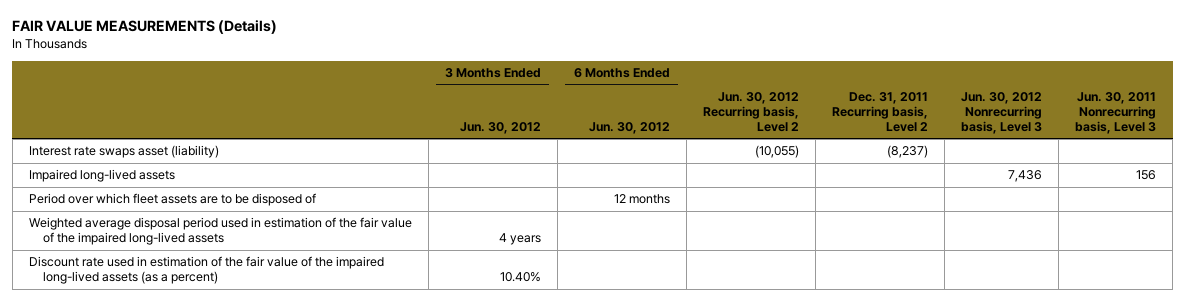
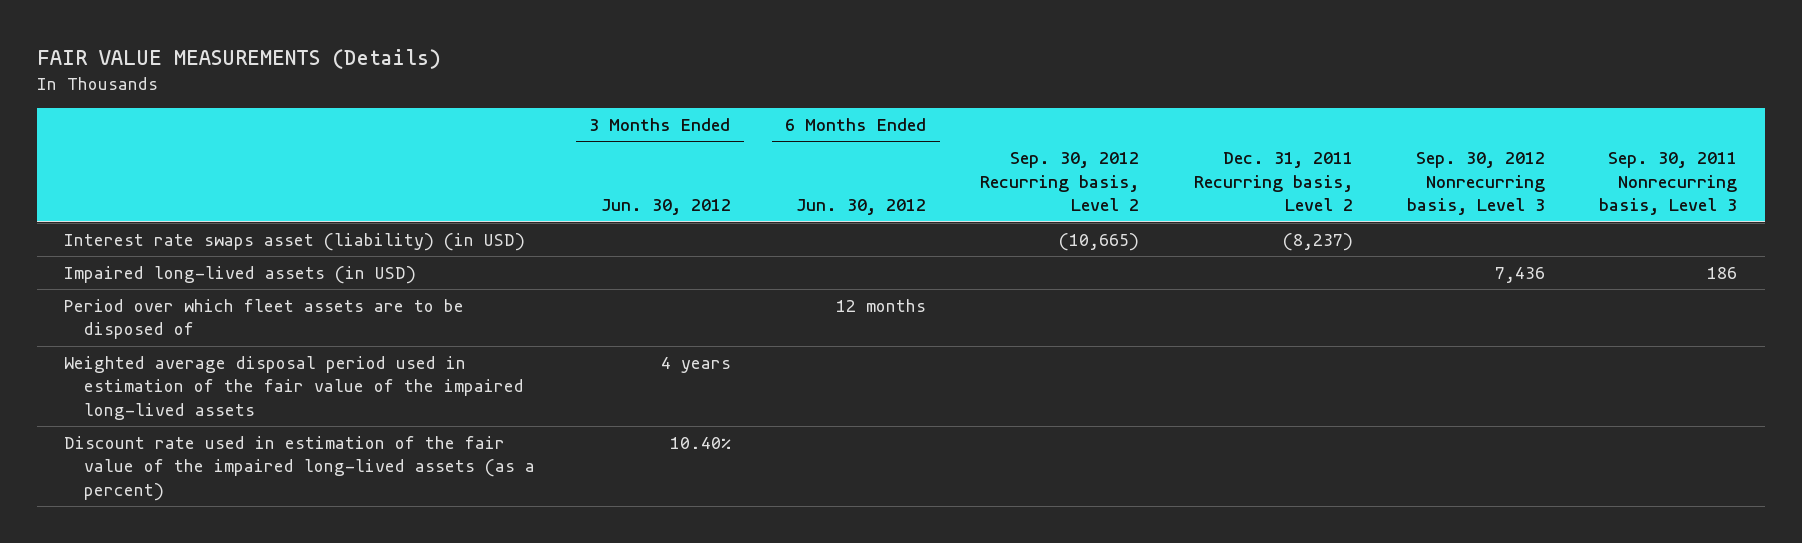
[702,92,799,132] Jun. 30, 2012 Recurring basis, Level 2 -> none
[961,92,1043,134] Jun. 30, 2012 Nonrecurring basis, Level 3 -> none
[1075,92,1157,134] Jun. 30, 2011 Nonrecurring basis, Level 3 -> none
none -> [980,152,1140,212] Sep. 30, 2012 Recurring basis, Level 2
none -> [1407,152,1546,216] Sep. 30, 2012 Nonrecurring basis, Level 3
none -> [1599,152,1738,216] Sep. 30, 2011 Nonrecurring basis, Level 3
[28,145,219,159] Interest rate swaps asset (liability) -> [64,232,526,251] Interest rate swaps asset (liability) (in USD)
[28,169,175,183] Impaired long-lived assets -> [64,265,417,284] Impaired long-lived assets (in USD)

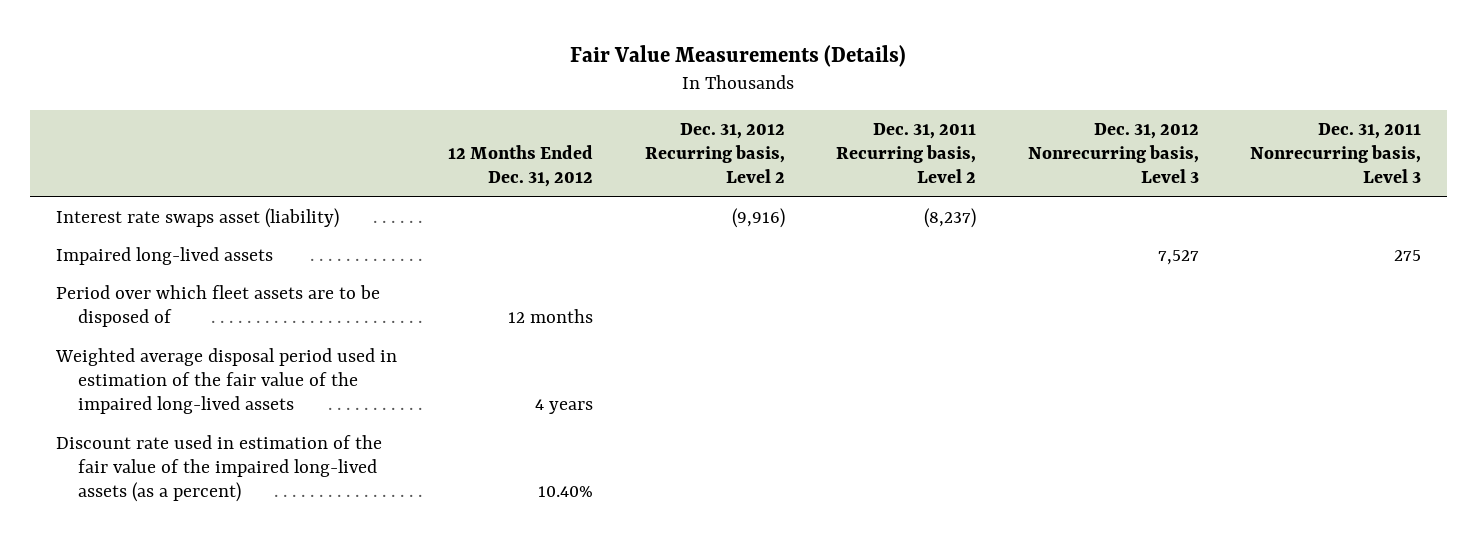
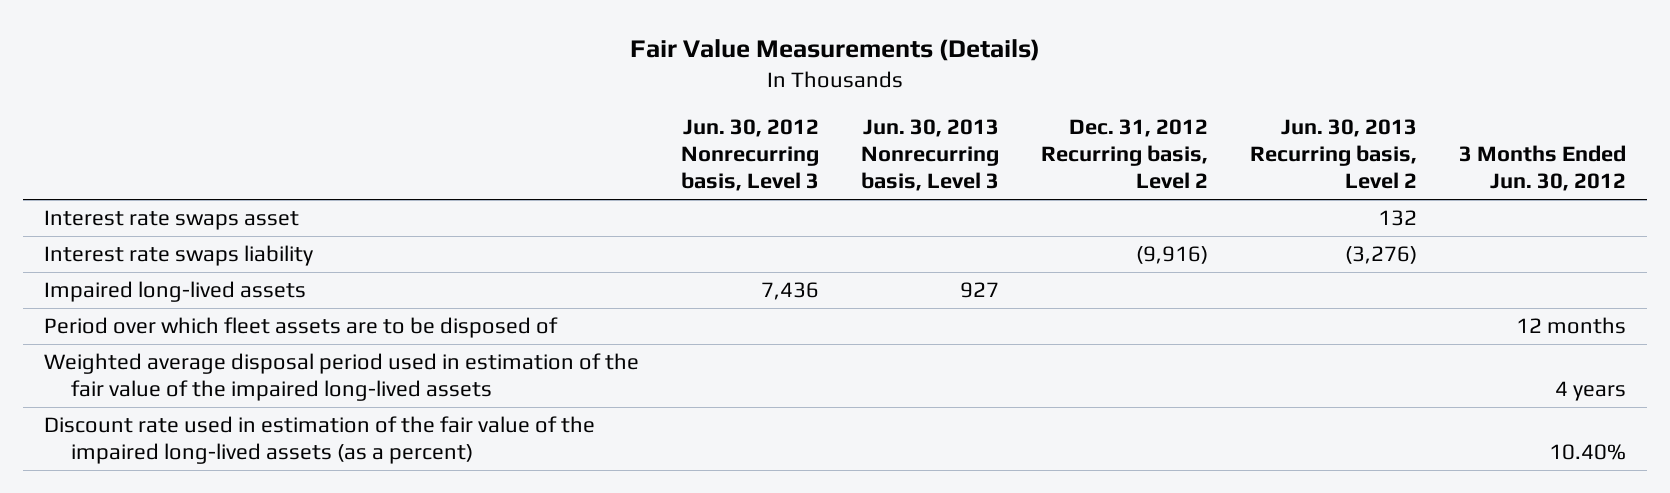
[448,145,594,188] 12 Months Ended Dec. 31, 2012 -> none
[836,122,977,184] Dec. 31, 2011 Recurring basis, Level 2 -> none
[1027,122,1199,184] Dec. 31, 2012 Nonrecurring basis, Level 3 -> none
[1250,122,1422,184] Dec. 31, 2011 Nonrecurring basis, Level 3 -> none
none -> [681,119,820,192] Jun. 30, 2012 Nonrecurring basis, Level 3
none -> [861,119,1000,192] Jun. 30, 2013 Nonrecurring basis, Level 3
none -> [1250,119,1418,190] Jun. 30, 2013 Recurring basis, Level 2
none -> [1459,145,1627,192] 3 Months Ended Jun. 30, 2012
none -> [44,210,300,231] Interest rate swaps asset
[55,208,339,229] Interest rate swaps asset (liability) -> [44,245,314,267] Interest rate swaps liability

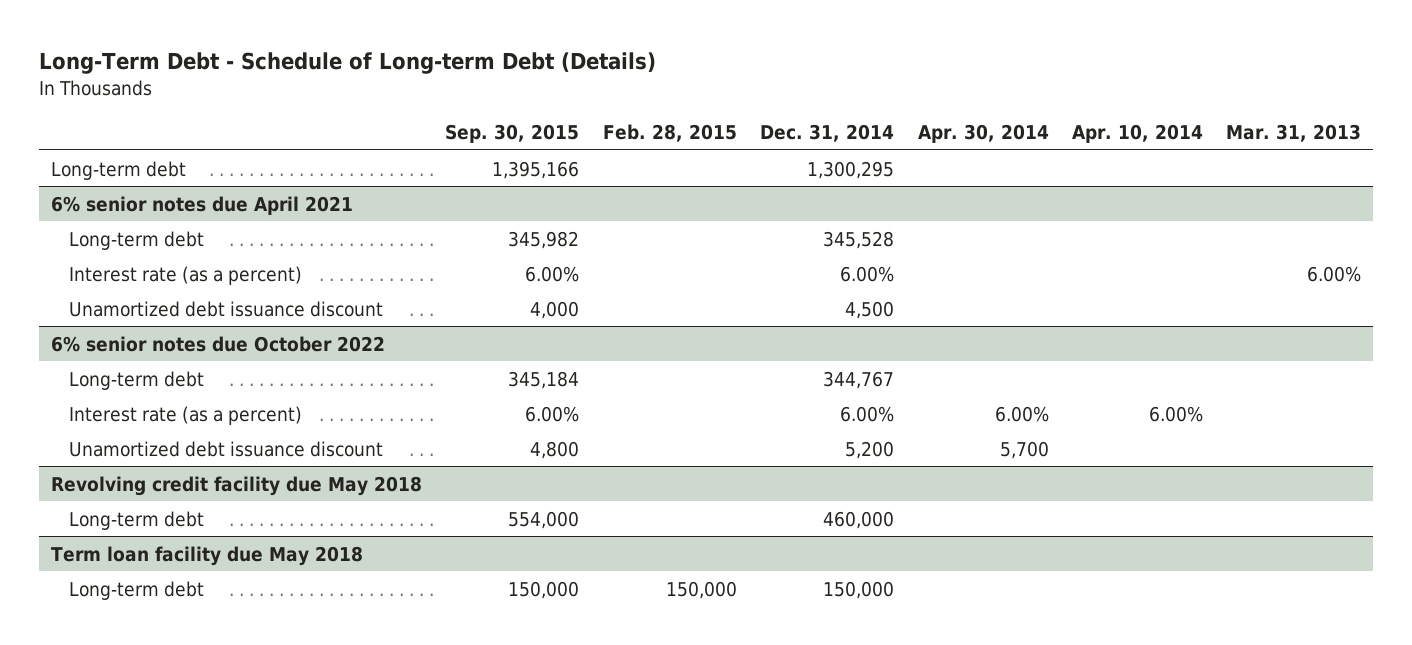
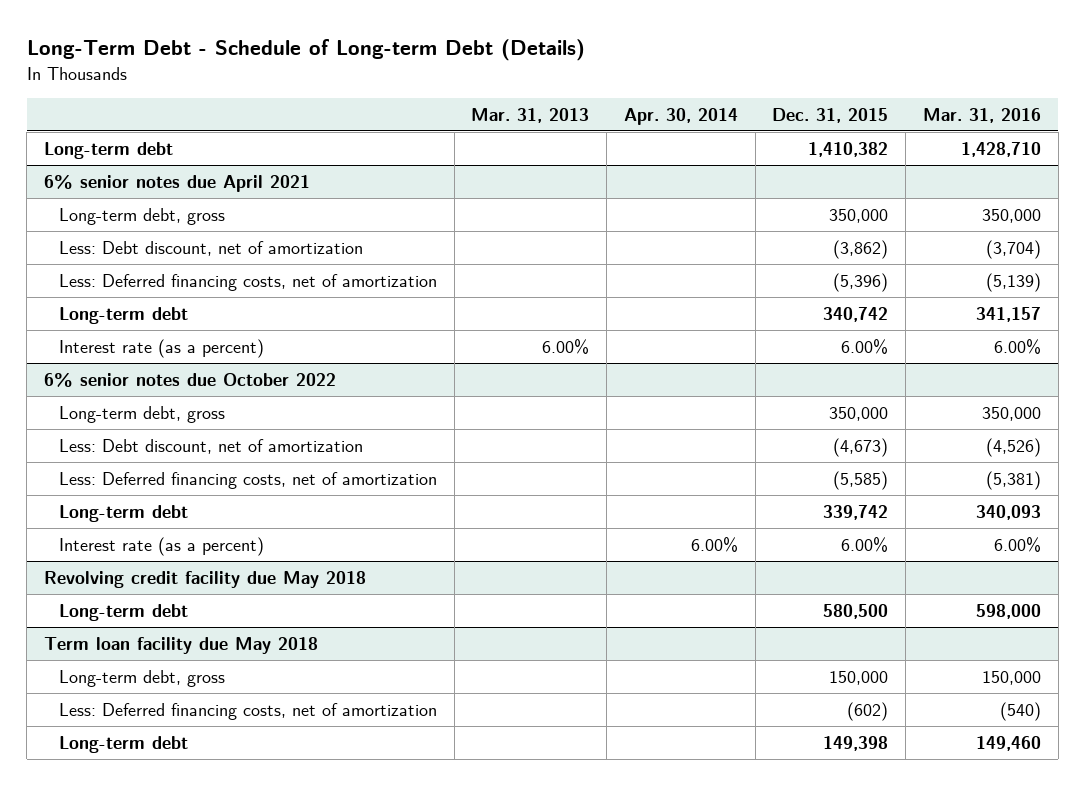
[445,124,580,144] Sep. 30, 2015 -> none
[602,124,737,143] Feb. 28, 2015 -> none
[760,124,895,143] Dec. 31, 2014 -> none
[1072,124,1204,144] Apr. 10, 2014 -> none
none -> [772,107,889,123] Dec. 31, 2015
none -> [922,107,1041,123] Mar. 31, 2016
none -> [58,207,225,225] Long-term debt, gross
none -> [58,240,363,256] Less: Debt discount, net of amortization
none -> [58,273,437,291] Less: Deferred financing costs, net of amortization
[68,300,383,317] Unamortized debt issuance discount -> none
none -> [58,405,225,423] Long-term debt, gross
none -> [58,438,363,454] Less: Debt discount, net of amortization
none -> [58,471,437,489] Less: Deferred financing costs, net of amortization
[68,440,383,457] Unamortized debt issuance discount -> none
none -> [58,669,225,687] Long-term debt, gross
none -> [58,702,437,720] Less: Deferred financing costs, net of amortization

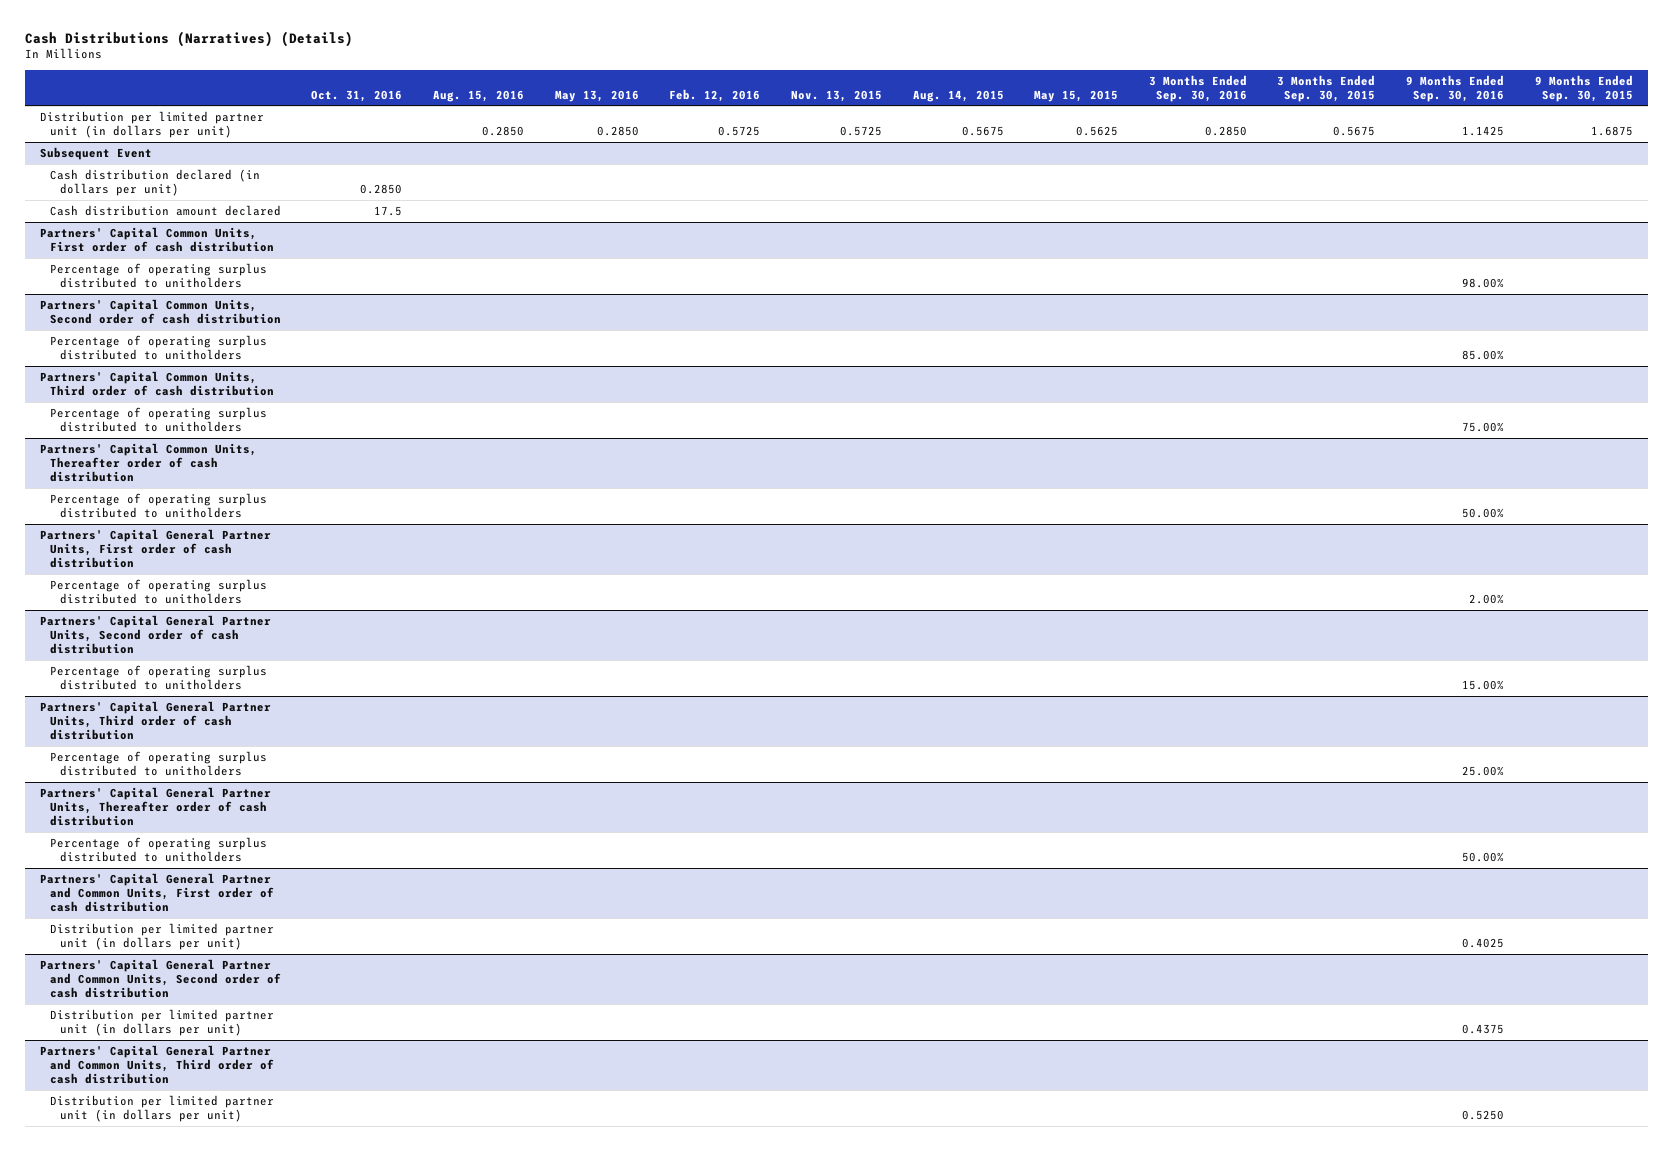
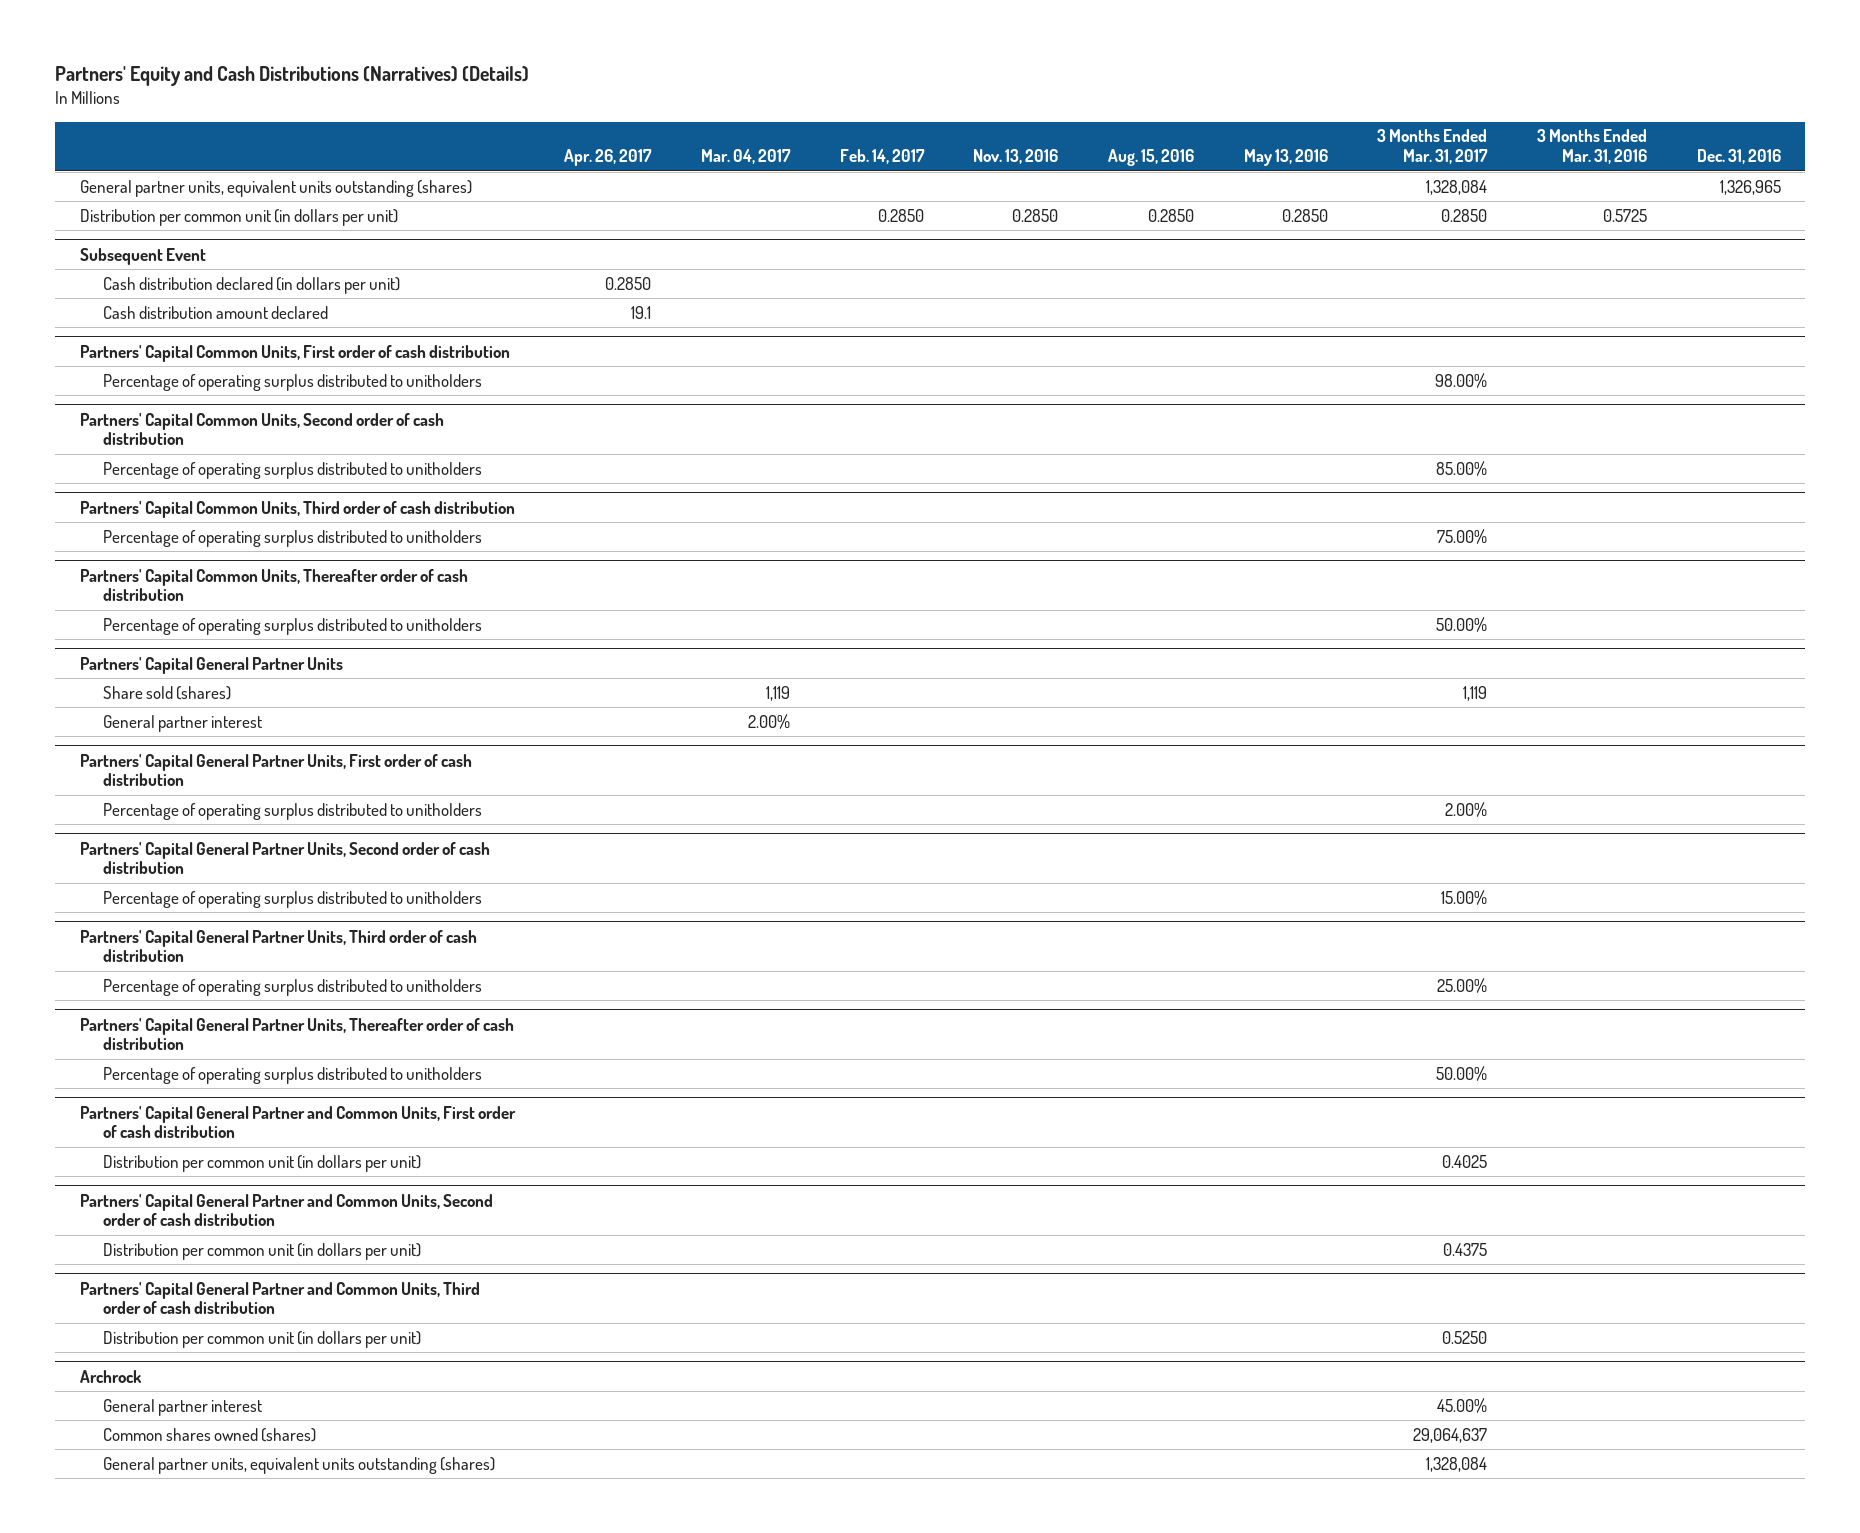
[24,30,353,47] Cash Distributions (Narratives) (Details) -> [54,66,529,87] Partners' Equity and Cash Distributions (Narratives) (Details)
[311,89,403,102] Oct. 31, 2016 -> none
[669,88,761,102] Feb. 12, 2016 -> none
[790,89,882,102] Nov. 13, 2015 -> none
[912,89,1004,102] Aug. 14, 2015 -> none
[1034,89,1119,102] May 15, 2015 -> none
[1148,74,1247,102] 3 Months Ended Sep. 30, 2016 -> none
[1277,74,1376,102] 3 Months Ended Sep. 30, 2015 -> none
[1406,74,1505,102] 9 Months Ended Sep. 30, 2016 -> none
[1534,74,1633,102] 9 Months Ended Sep. 30, 2015 -> none
none -> [564,149,653,167] Apr. 26, 2017
none -> [701,149,792,165] Mar. 04, 2017
none -> [839,149,925,165] Feb. 14, 2017
none -> [973,149,1059,165] Nov. 13, 2016
none -> [1377,129,1489,165] 3 Months Ended Mar. 31, 2017
none -> [1536,129,1647,165] 3 Months Ended Mar. 31, 2016
none -> [1696,149,1781,165] Dec. 31, 2016
none -> [79,179,472,197] General partner units, equivalent units outstanding (shares)
[39,110,264,138] Distribution per limited partner unit (in dollars per unit) -> [79,208,398,226] Distribution per common unit (in dollars per unit)
none -> [79,656,343,674] Partners' Capital General Partner Units
none -> [102,685,231,700] Share sold (shares)
none -> [102,714,262,732] General partner interest
[49,922,274,950] Distribution per limited partner unit (in dollars per unit) -> [102,1154,421,1172] Distribution per common unit (in dollars per unit)
[49,1008,274,1036] Distribution per limited partner unit (in dollars per unit) -> [102,1242,421,1260] Distribution per common unit (in dollars per unit)
[49,1094,274,1122] Distribution per limited partner unit (in dollars per unit) -> [102,1330,421,1348] Distribution per common unit (in dollars per unit)
none -> [79,1369,142,1383] Archrock
none -> [102,1398,262,1416] General partner interest
none -> [102,1427,316,1442] Common shares owned (shares)
none -> [102,1456,495,1474] General partner units, equivalent units outstanding (shares)

